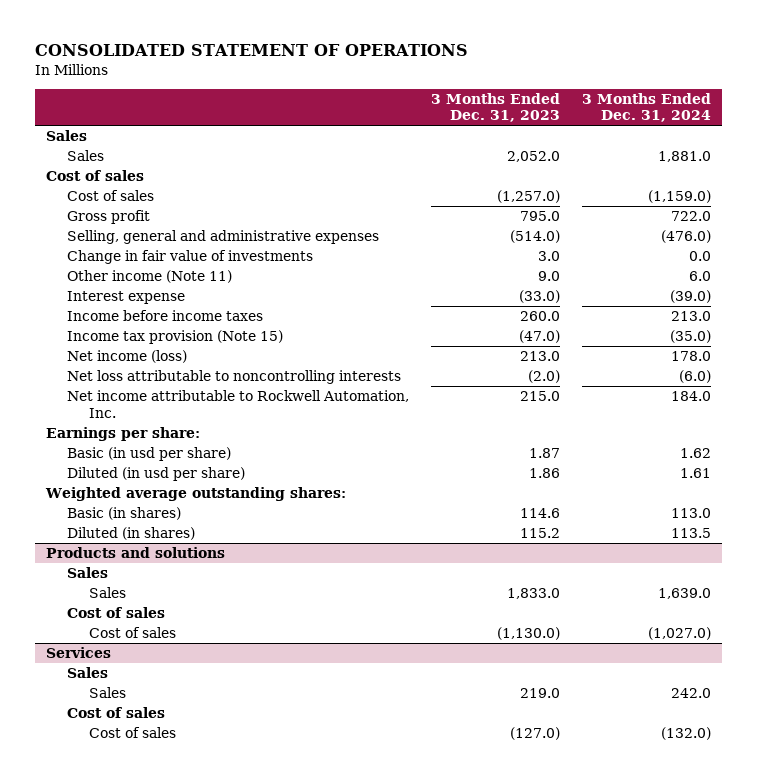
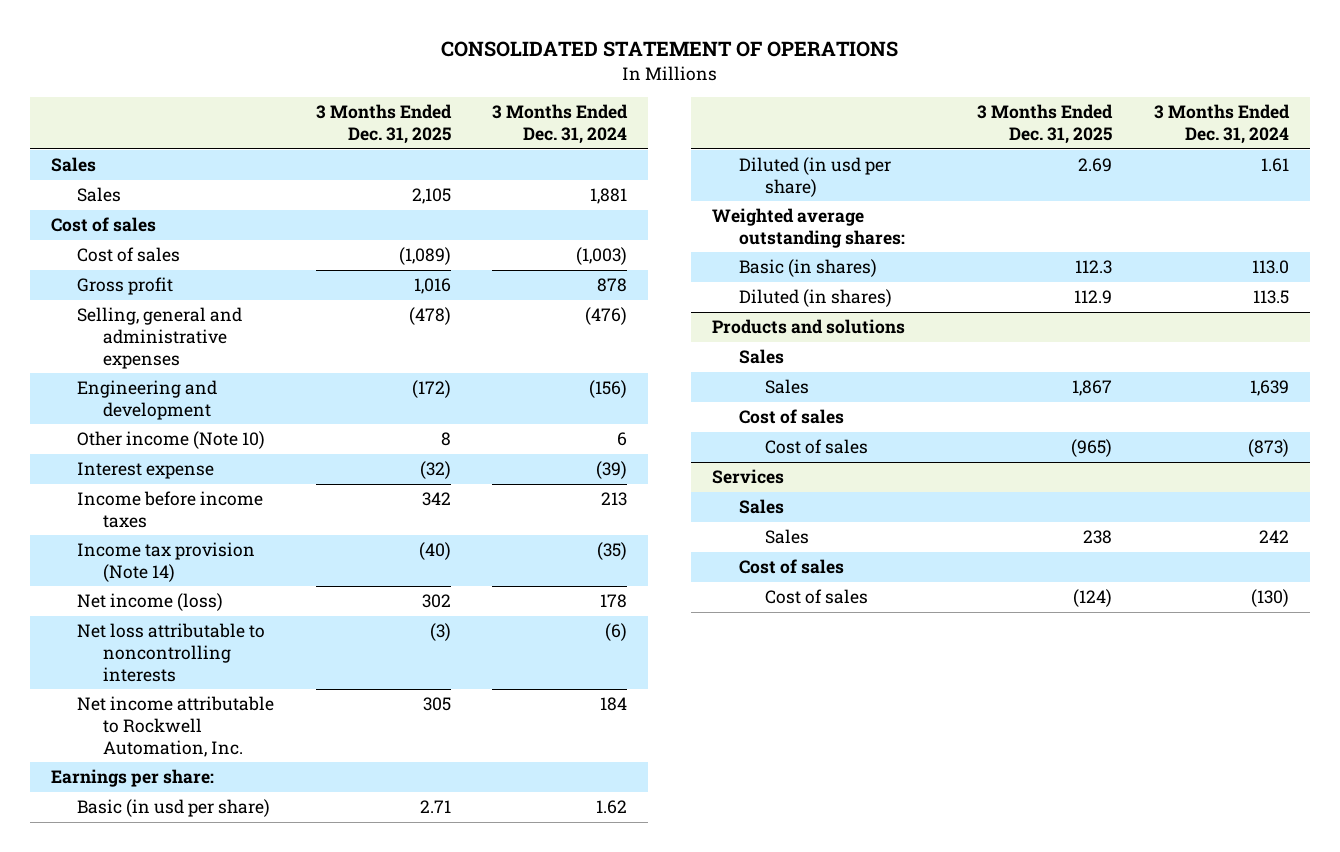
[431,92,561,123] 3 Months Ended Dec. 31, 2023 -> none
none -> [315,104,452,144] 3 Months Ended Dec. 31, 2025
[658,151,712,163] 1,881.0 -> [590,188,628,205] 1,881
[67,250,314,265] Change in fair value of investments -> none
[648,190,712,204] (1,159.0) -> [576,247,628,266] (1,003)
[671,211,712,222] 722.0 -> [597,278,628,293] 878
[661,230,712,244] (476.0) -> [585,307,628,326] (476)
none -> [76,380,217,420] Engineering and development
[67,270,233,284] Other income (Note 11) -> [76,431,265,450] Other income (Note 10)
[689,271,712,282] 6.0 -> [617,432,628,447] 6
[670,290,712,304] (39.0) -> [596,461,628,480] (39)
[671,311,712,322] 213.0 -> [601,492,628,507] 213
[67,330,284,345] Income tax provision (Note 15) -> [76,542,255,582] Income tax provision (Note 14)
[670,330,712,344] (35.0) -> [597,542,628,561] (35)
[671,351,712,362] 178.0 -> [600,594,628,609] 178
[679,370,712,384] (6.0) -> [605,623,628,642] (6)
[671,391,712,402] 184.0 -> [600,697,628,712] 184
[658,588,712,600] 1,639.0 -> [1250,380,1290,397] 1,639
[648,627,712,641] (1,027.0) -> [1248,439,1290,458] (873)
[671,688,712,699] 242.0 -> [1259,530,1290,544] 242
[661,727,712,741] (132.0) -> [1251,589,1290,608] (130)

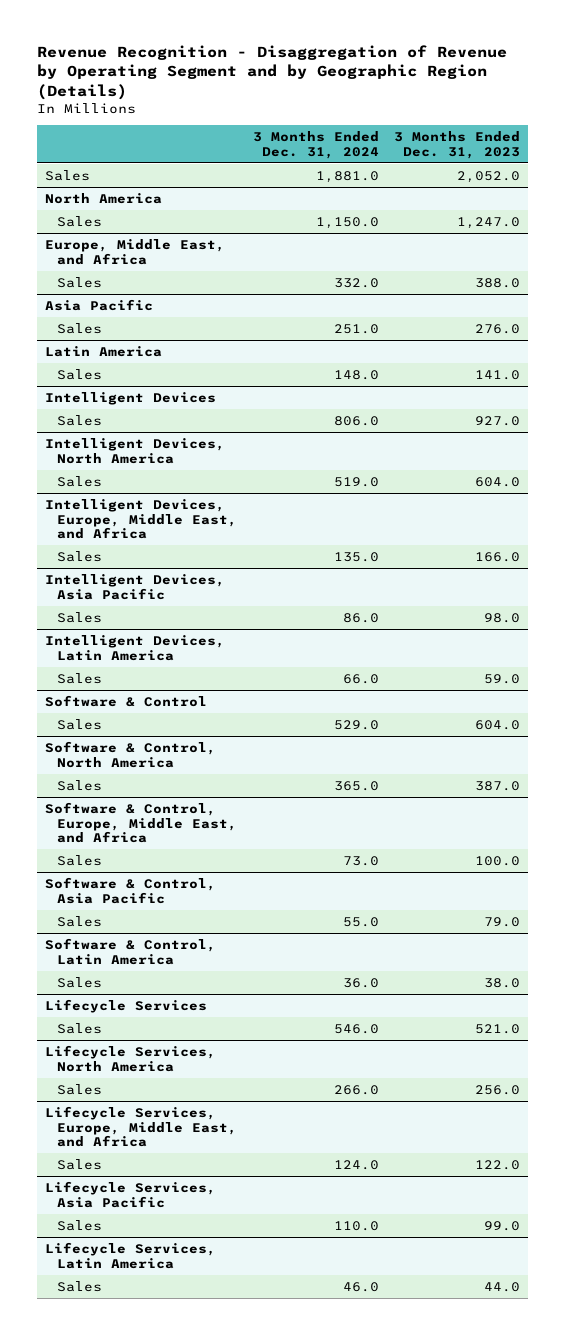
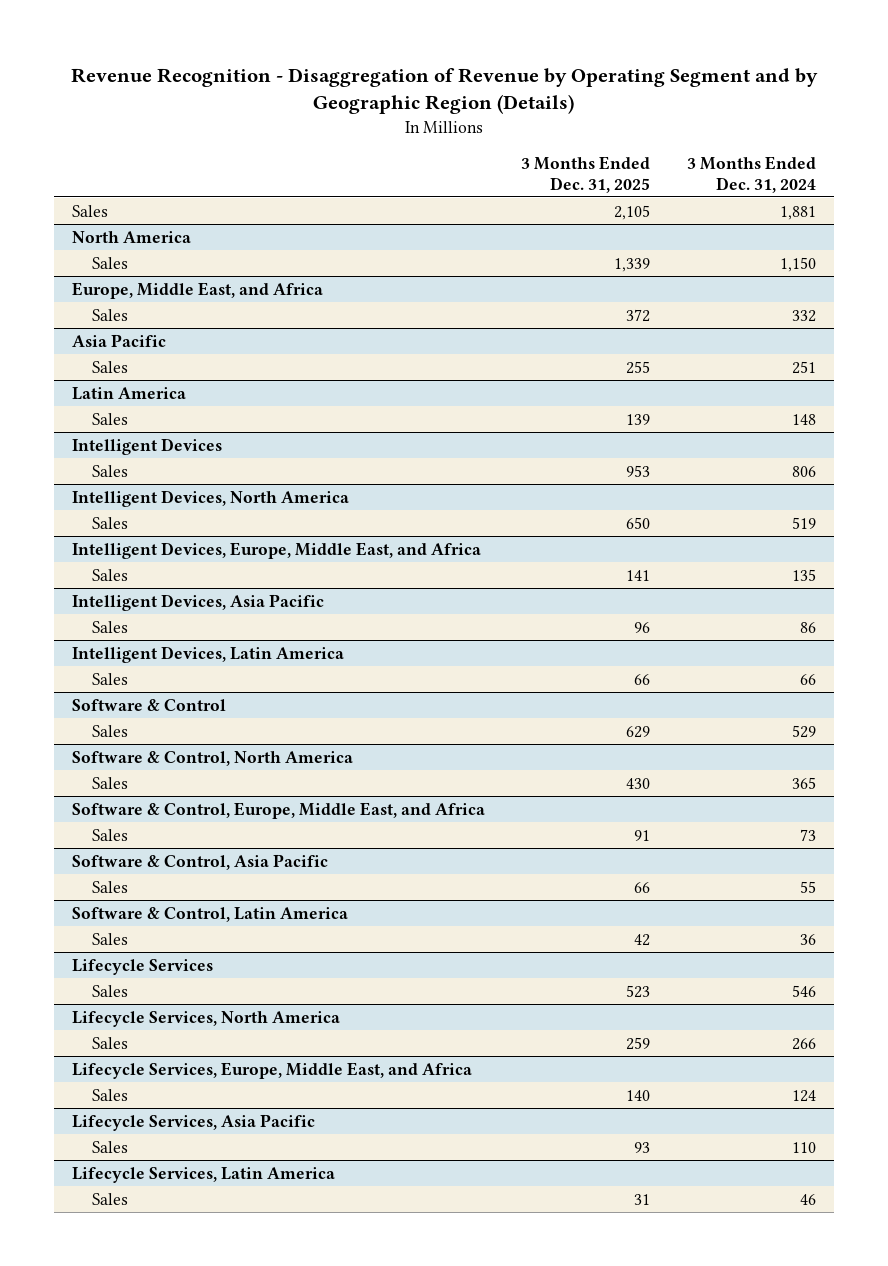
[394,131,521,159] 3 Months Ended Dec. 31, 2023 -> none
none -> [521,156,651,193] 3 Months Ended Dec. 31, 2025
[315,170,379,183] 1,881.0 -> [779,205,816,220] 1,881
[315,216,379,229] 1,150.0 -> [779,256,816,272] 1,150
[333,277,379,288] 332.0 -> [791,309,816,322] 332
[333,323,379,334] 251.0 -> [791,360,816,374] 251
[333,369,379,380] 148.0 -> [791,413,816,425] 148
[333,415,379,426] 806.0 -> [791,465,816,477] 806
[333,476,379,487] 519.0 -> [791,516,816,529] 519
[333,551,379,562] 135.0 -> [791,568,816,581] 135
[342,612,379,623] 86.0 -> [799,621,816,633] 86
[342,673,379,684] 66.0 -> [799,673,816,685] 66
[333,719,379,730] 529.0 -> [791,724,816,738] 529
[333,780,379,791] 365.0 -> [791,776,816,789] 365
[342,855,379,866] 73.0 -> [799,828,816,841] 73
[342,916,379,927] 55.0 -> [799,880,816,893] 55
[342,977,379,988] 36.0 -> [799,933,816,945] 36
[333,1023,379,1034] 546.0 -> [791,984,816,997] 546
[333,1084,379,1095] 266.0 -> [791,1037,816,1050] 266
[333,1159,379,1170] 124.0 -> [791,1089,816,1102] 124
[333,1220,379,1231] 110.0 -> [791,1141,816,1153] 110
[342,1281,379,1292] 46.0 -> [799,1193,816,1205] 46

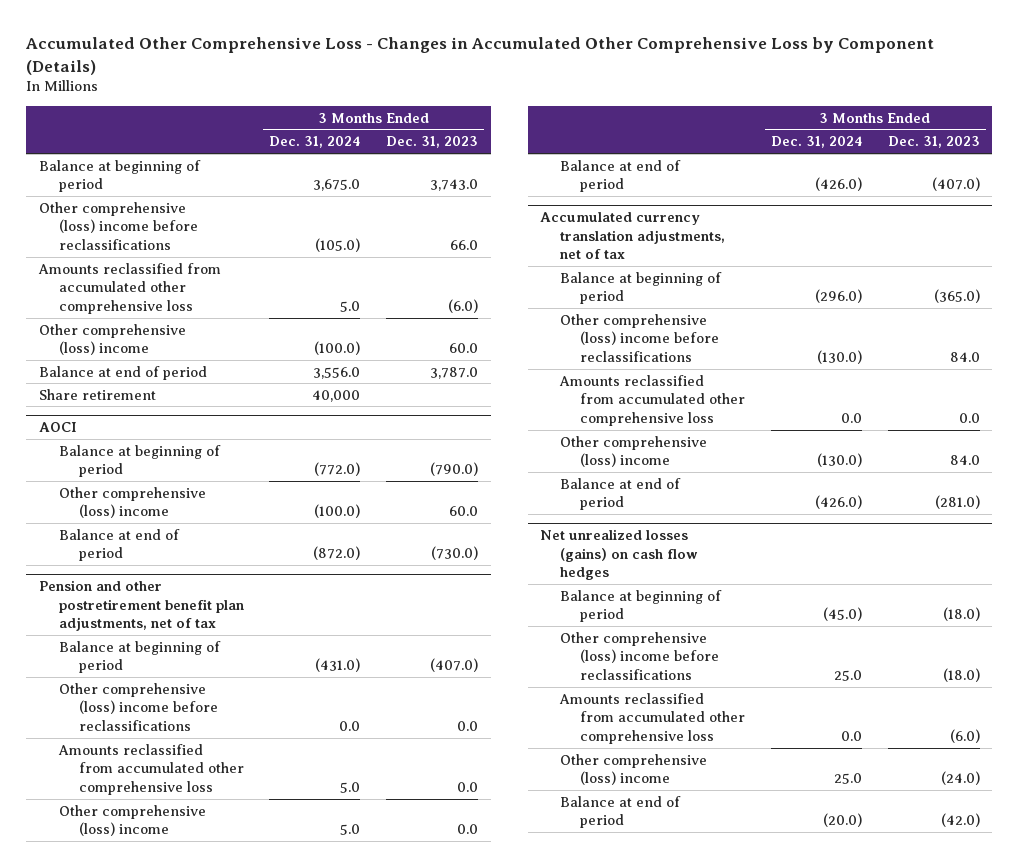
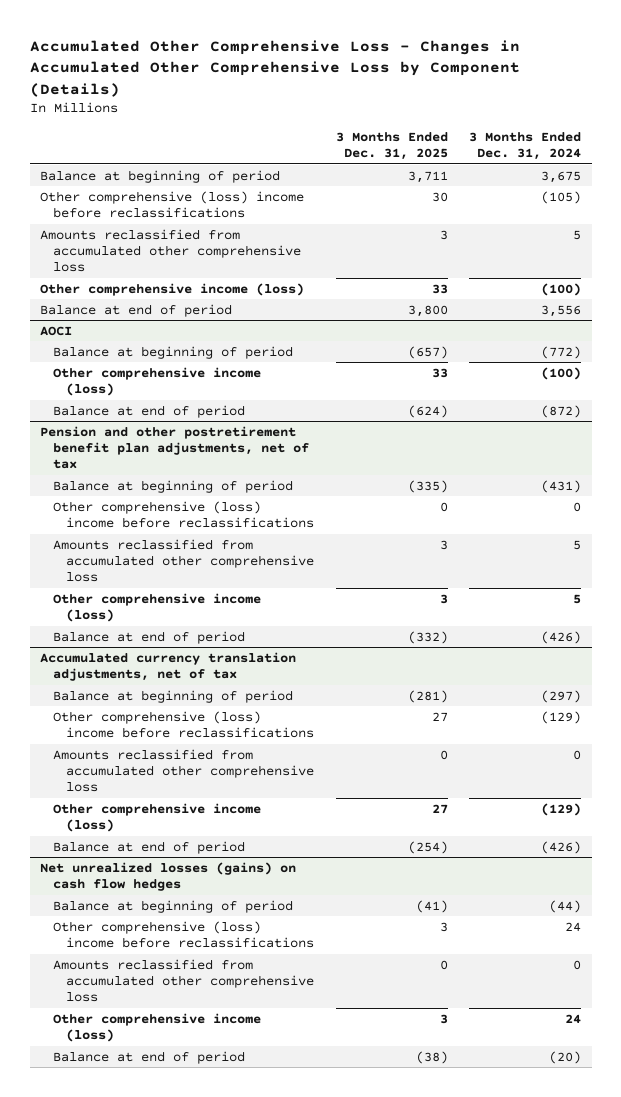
[385,136,478,149] Dec. 31, 2023 -> none
none -> [335,131,448,161] 3 Months Ended Dec. 31, 2025
[38,388,156,400] Share retirement -> none
[313,179,361,192] 3,675.0 -> [540,170,581,183] 3,675
[315,238,361,253] (105.0) -> [540,190,581,204] (105)
[340,301,361,313] 5.0 -> [572,229,581,240] 5
[38,323,186,356] Other comprehensive (loss) income -> [40,282,305,296] Other comprehensive income (loss)
[314,341,361,356] (100.0) -> [540,282,581,296] (100)
[313,366,361,379] 3,556.0 -> [540,304,581,317] 3,556
[314,462,361,477] (772.0) -> [540,345,581,359] (772)
[58,486,206,519] Other comprehensive (loss) income -> [53,366,262,396] Other comprehensive income (loss)
[314,504,361,519] (100.0) -> [540,366,581,380] (100)
[313,546,361,561] (872.0) -> [540,404,581,418] (872)
[315,658,361,673] (431.0) -> [540,479,581,493] (431)
[339,721,361,732] 0.0 -> [572,501,581,512] 0
[340,782,361,794] 5.0 -> [572,539,581,550] 5
[58,804,206,837] Other comprehensive (loss) income -> [53,592,262,622] Other comprehensive income (loss)
[340,824,361,836] 5.0 -> [572,593,581,604] 5
[815,177,863,192] (426.0) -> [540,630,581,644] (426)
[815,289,863,304] (296.0) -> [540,689,581,703] (297)
[817,350,863,365] (130.0) -> [540,710,581,724] (129)
[841,413,863,424] 0.0 -> [572,749,581,760] 0
[560,435,708,468] Other comprehensive (loss) income -> [53,802,262,832] Other comprehensive income (loss)
[817,453,863,468] (130.0) -> [540,802,581,816] (129)
[815,495,863,510] (426.0) -> [540,840,581,854] (426)
[823,607,863,622] (45.0) -> [548,899,581,913] (44)
[834,670,863,682] 25.0 -> [564,921,581,932] 24
[841,731,863,742] 0.0 -> [572,959,581,970] 0
[560,753,708,786] Other comprehensive (loss) income -> [53,1012,262,1042] Other comprehensive income (loss)
[834,773,863,785] 25.0 -> [564,1013,581,1023] 24
[823,813,863,828] (20.0) -> [548,1050,581,1064] (20)

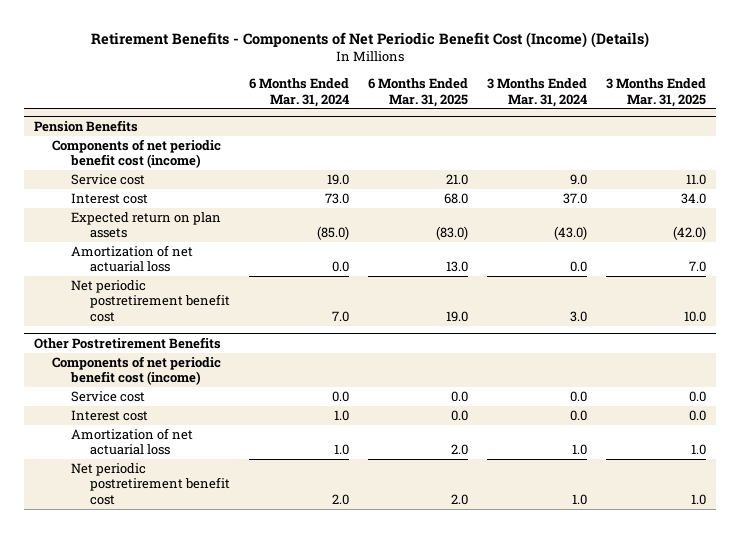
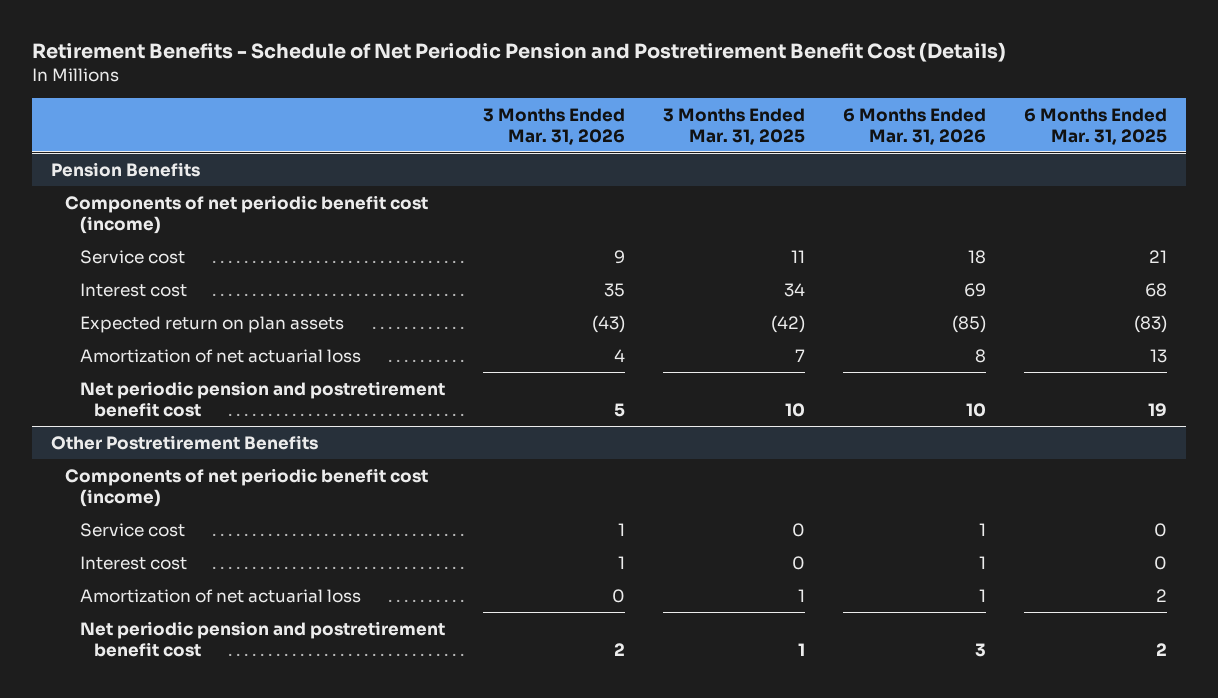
[90,31,649,48] Retirement Benefits - Components of Net Periodic Benefit Cost (Income) (Details) -> [31,42,1006,63] Retirement Benefits - Schedule of Net Periodic Pension and Postretirement Benefit Cost (Details)
[249,78,350,107] 6 Months Ended Mar. 31, 2024 -> none
[487,78,588,107] 3 Months Ended Mar. 31, 2024 -> none
none -> [482,107,625,145] 3 Months Ended Mar. 31, 2026
none -> [843,107,987,145] 6 Months Ended Mar. 31, 2026
[446,174,469,186] 21.0 -> [1149,249,1168,263] 21
[686,174,707,186] 11.0 -> [791,249,806,263] 11
[444,193,469,205] 68.0 -> [1145,282,1168,297] 68
[681,193,707,205] 34.0 -> [784,282,806,297] 34
[436,226,469,241] (83.0) -> [1134,314,1168,333] (83)
[673,226,707,241] (42.0) -> [771,314,806,333] (42)
[446,261,469,273] 13.0 -> [1150,348,1168,363] 13
[689,261,707,273] 7.0 -> [795,348,806,362] 7
[71,280,231,322] Net periodic postretirement benefit cost -> [79,380,445,417] Net periodic pension and postretirement benefit cost
[446,310,469,322] 19.0 -> [1148,402,1168,417] 19
[684,310,707,322] 10.0 -> [785,402,806,417] 10
[451,391,469,403] 0.0 -> [1154,522,1168,537] 0
[689,391,707,403] 0.0 -> [792,522,806,537] 0
[451,410,469,422] 0.0 -> [1154,555,1168,570] 0
[689,410,707,422] 0.0 -> [792,555,806,570] 0
[451,444,469,456] 2.0 -> [1156,588,1168,602] 2
[691,444,707,456] 1.0 -> [798,588,806,602] 1
[71,463,231,505] Net periodic postretirement benefit cost -> [79,620,445,657] Net periodic pension and postretirement benefit cost
[451,493,469,505] 2.0 -> [1156,642,1168,656] 2
[691,493,707,505] 1.0 -> [798,642,806,656] 1

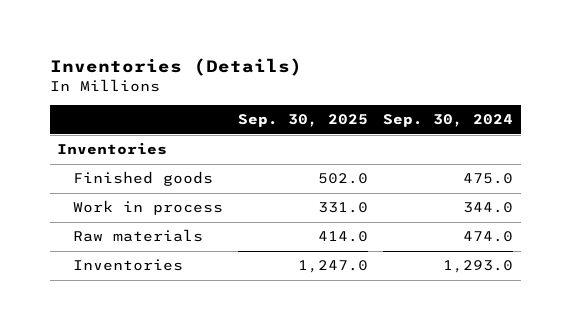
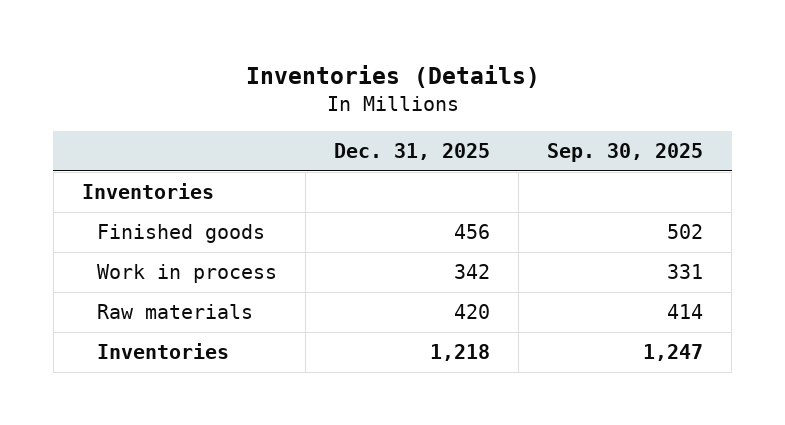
[383,114,514,128] Sep. 30, 2024 -> none
none -> [333,143,490,161] Dec. 31, 2025
[318,173,369,185] 502.0 -> [667,224,704,240] 502
[318,202,369,214] 331.0 -> [667,264,704,280] 331
[318,231,369,243] 414.0 -> [667,304,704,320] 414
[298,260,369,274] 1,247.0 -> [643,344,704,362] 1,247

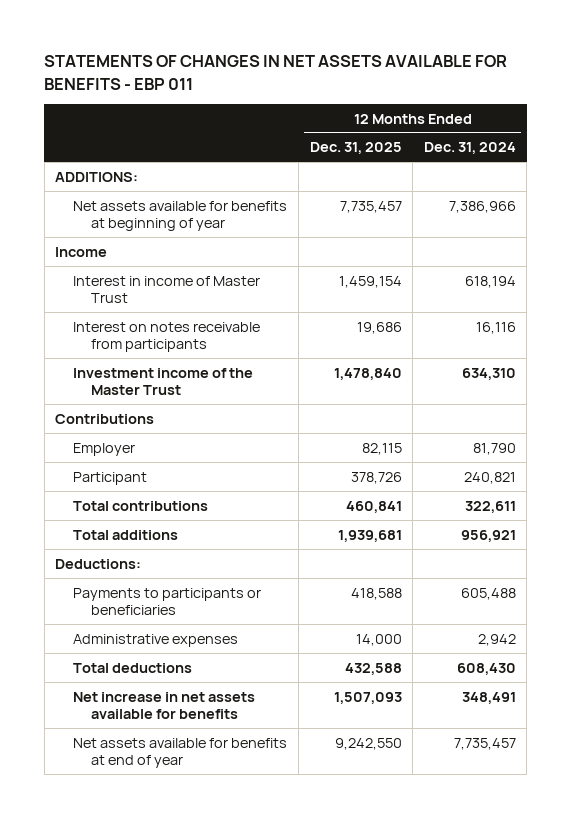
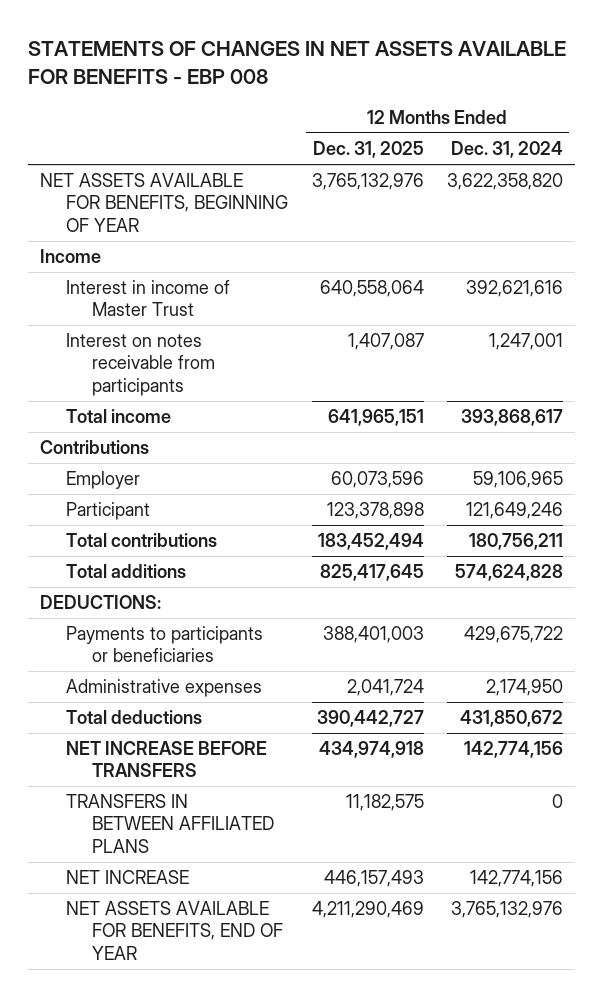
[44,54,508,90] STATEMENTS OF CHANGES IN NET ASSETS AVAILABLE FOR BENEFITS - EBP 011 -> [28,40,567,84] STATEMENTS OF CHANGES IN NET ASSETS AVAILABLE FOR BENEFITS - EBP 008
[55,171,139,182] ADDITIONS: -> none
[73,200,288,231] Net assets available for benefits at beginning of year -> [39,173,289,232] NET ASSETS AVAILABLE FOR BENEFITS, BEGINNING OF YEAR
[339,200,402,213] 7,735,457 -> [311,173,424,191] 3,765,132,976
[448,200,516,213] 7,386,966 -> [447,173,564,191] 3,622,358,820
[73,367,254,395] Investment income of the Master Trust -> none
[338,275,402,288] 1,459,154 -> [319,280,424,298] 640,558,064
[464,275,516,288] 618,194 -> [466,280,564,298] 392,621,616
[356,321,402,334] 19,686 -> [347,333,424,351] 1,407,087
[475,321,516,334] 16,116 -> [489,333,564,351] 1,247,001
none -> [66,409,172,424] Total income
[361,442,402,455] 82,115 -> [330,471,424,489] 60,073,596
[472,442,516,455] 81,790 -> [473,471,564,489] 59,106,965
[350,471,402,484] 378,726 -> [326,502,424,520] 123,378,898
[463,471,516,484] 240,821 -> [466,502,564,520] 121,649,246
[345,500,402,513] 460,841 -> [317,533,424,551] 183,452,494
[464,500,516,513] 322,611 -> [469,533,564,551] 180,756,211
[337,529,402,542] 1,939,681 -> [319,564,424,582] 825,417,645
[460,529,516,542] 956,921 -> [455,564,564,582] 574,624,828
[55,558,142,569] Deductions: -> [39,595,161,610] DEDUCTIONS:
[350,587,402,600] 418,588 -> [322,626,424,644] 388,401,003
[460,587,516,600] 605,488 -> [464,626,564,644] 429,675,722
[355,633,402,646] 14,000 -> [346,679,424,697] 2,041,724
[477,633,516,646] 2,942 -> [486,679,564,697] 2,174,950
[344,662,402,675] 432,588 -> [316,710,424,728] 390,442,727
[456,662,516,675] 608,430 -> [460,710,564,728] 431,850,672
[73,691,256,719] Net increase in net assets available for benefits -> [66,741,268,778] NET INCREASE BEFORE TRANSFERS
[333,691,402,704] 1,507,093 -> [318,741,424,759] 434,974,918
[461,691,516,704] 348,491 -> [464,741,564,759] 142,774,156
none -> [66,794,275,853] TRANSFERS IN BETWEEN AFFILIATED PLANS
none -> [66,870,190,885] NET INCREASE
[73,737,288,768] Net assets available for benefits at end of year -> [66,901,284,960] NET ASSETS AVAILABLE FOR BENEFITS, END OF YEAR
[334,737,402,750] 9,242,550 -> [311,901,424,919] 4,211,290,469
[453,737,516,750] 7,735,457 -> [451,901,564,919] 3,765,132,976

